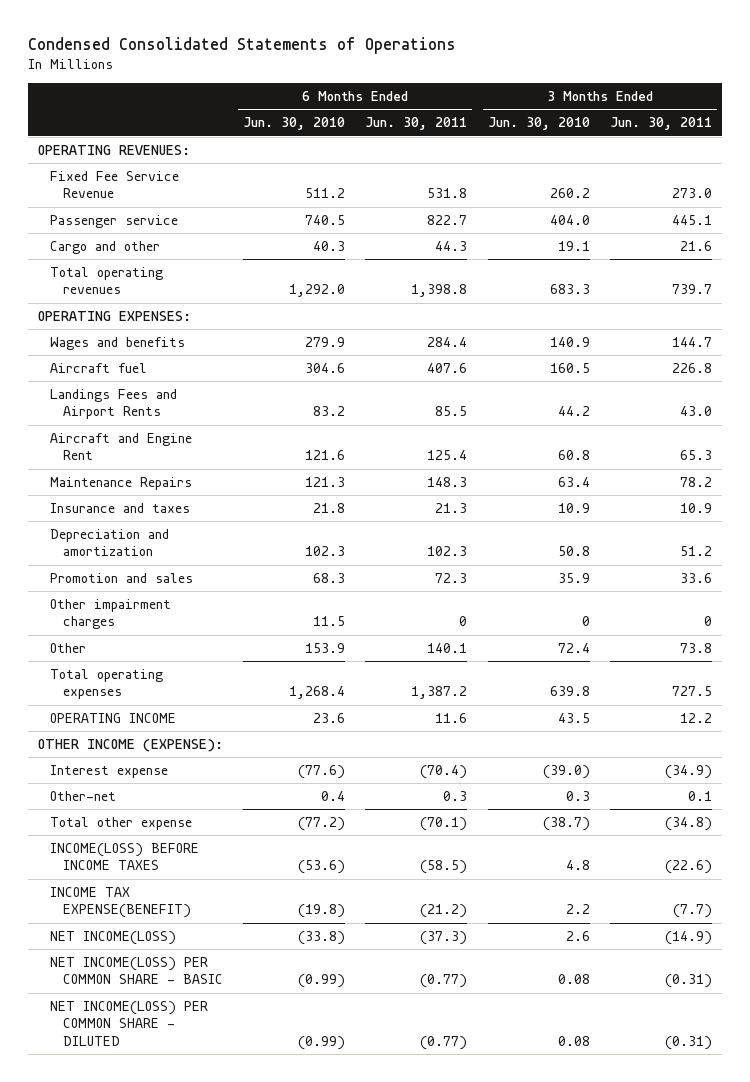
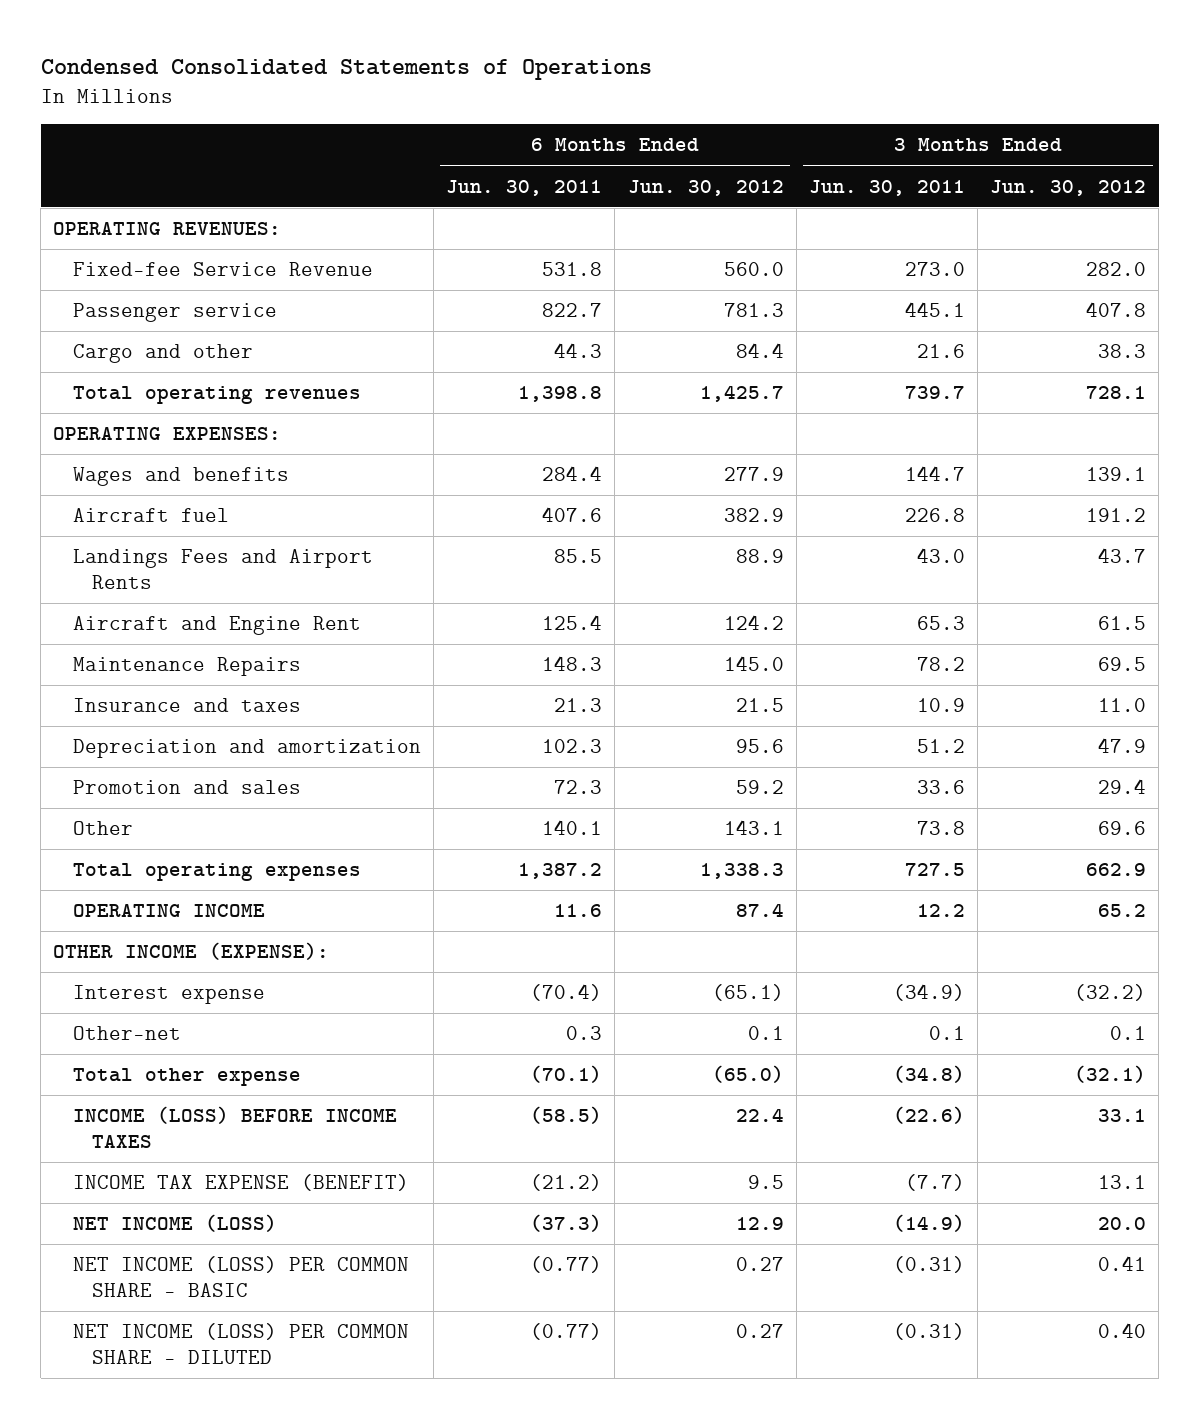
[243,117,346,131] Jun. 30, 2010 -> none
[487,117,590,131] Jun. 30, 2010 -> none
none -> [627,179,784,196] Jun. 30, 2012
none -> [990,179,1147,196] Jun. 30, 2012
[50,170,180,199] Fixed Fee Service Revenue -> [72,262,373,277] Fixed-fee Service Revenue
[50,598,172,630] Other impairment charges -> none
[50,842,200,871] INCOME(LOSS) BEFORE INCOME TAXES -> [72,1106,397,1149] INCOME (LOSS) BEFORE INCOME TAXES
[50,886,191,919] INCOME TAX EXPENSE(BENEFIT) -> [72,1174,409,1192] INCOME TAX EXPENSE (BENEFIT)
[50,930,177,945] NET INCOME(LOSS) -> [72,1214,277,1233] NET INCOME (LOSS)
[50,956,223,985] NET INCOME(LOSS) PER COMMON SHARE - BASIC -> [72,1256,409,1298] NET INCOME (LOSS) PER COMMON SHARE - BASIC
[50,1000,209,1046] NET INCOME(LOSS) PER COMMON SHARE - DILUTED -> [72,1323,409,1365] NET INCOME (LOSS) PER COMMON SHARE - DILUTED

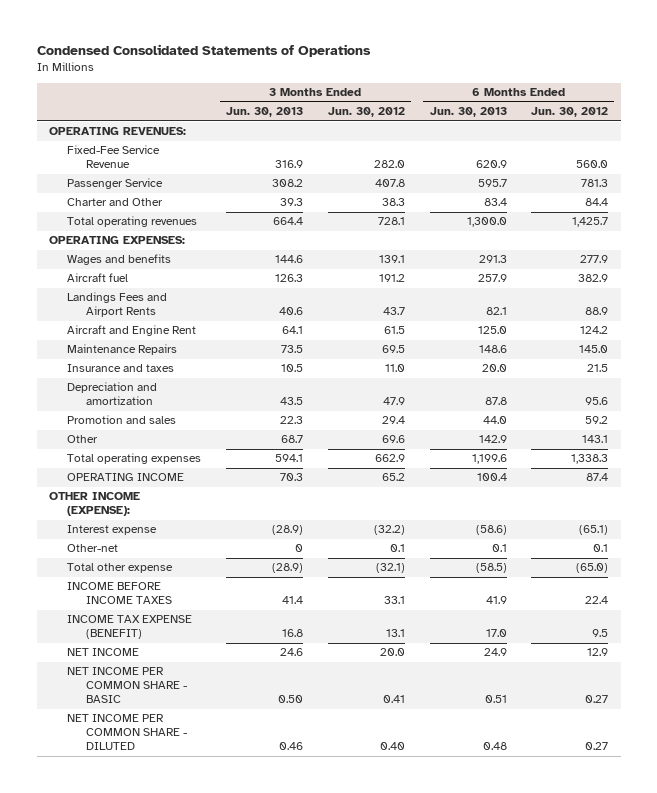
[446,179,603,196] Jun. 30, 2011 -> none
[808,179,965,196] Jun. 30, 2011 -> none
none -> [226,107,304,118] Jun. 30, 2013
none -> [429,107,507,118] Jun. 30, 2013
[72,262,373,277] Fixed-fee Service Revenue -> [67,145,161,169] Fixed-Fee Service Revenue
[72,303,277,323] Passenger service -> [67,178,164,190] Passenger Service
[72,344,253,364] Cargo and other -> [67,198,164,207] Charter and Other
[72,1106,397,1149] INCOME (LOSS) BEFORE INCOME TAXES -> [67,582,172,605] INCOME BEFORE INCOME TAXES
[72,1214,277,1233] NET INCOME (LOSS) -> [67,648,140,657] NET INCOME
[72,1256,409,1298] NET INCOME (LOSS) PER COMMON SHARE - BASIC -> [67,667,187,704] NET INCOME PER COMMON SHARE - BASIC
[72,1323,409,1365] NET INCOME (LOSS) PER COMMON SHARE - DILUTED -> [67,714,187,751] NET INCOME PER COMMON SHARE - DILUTED

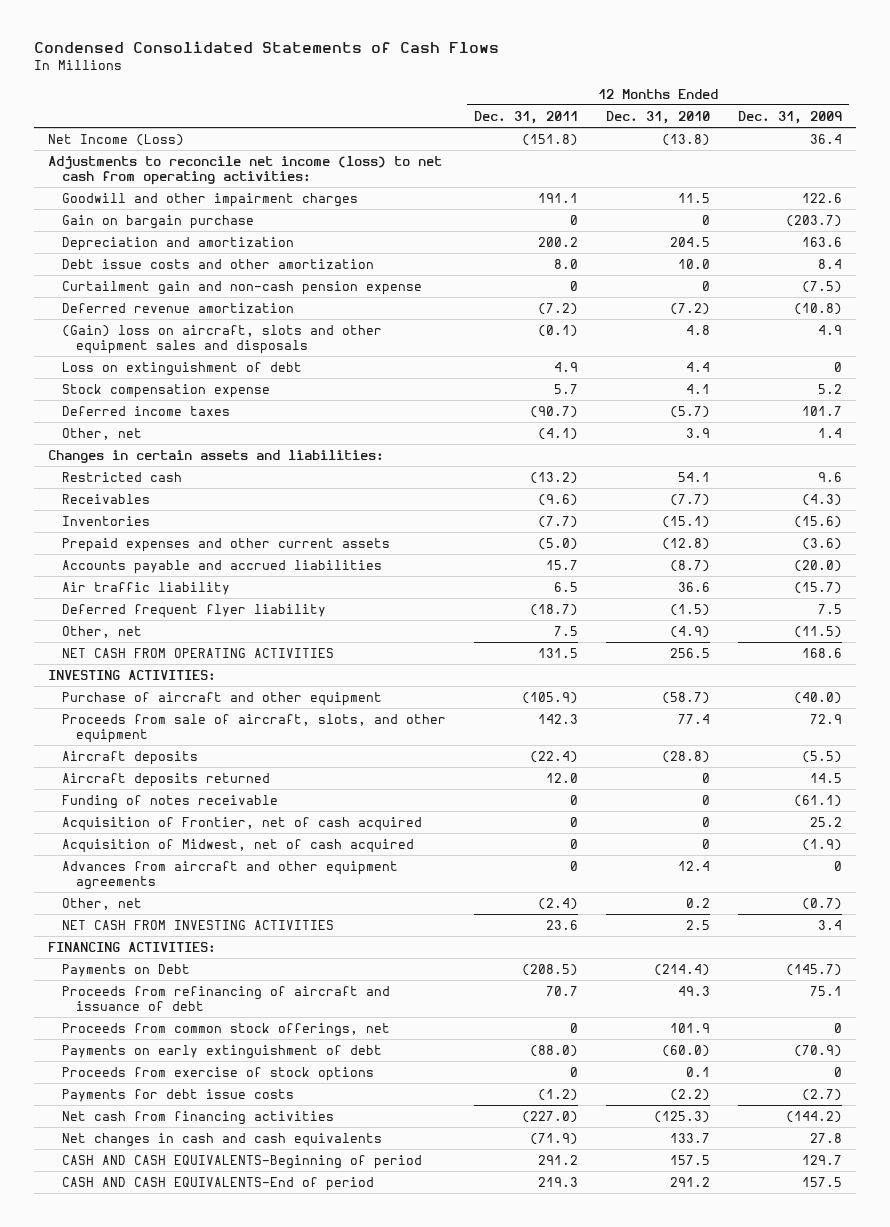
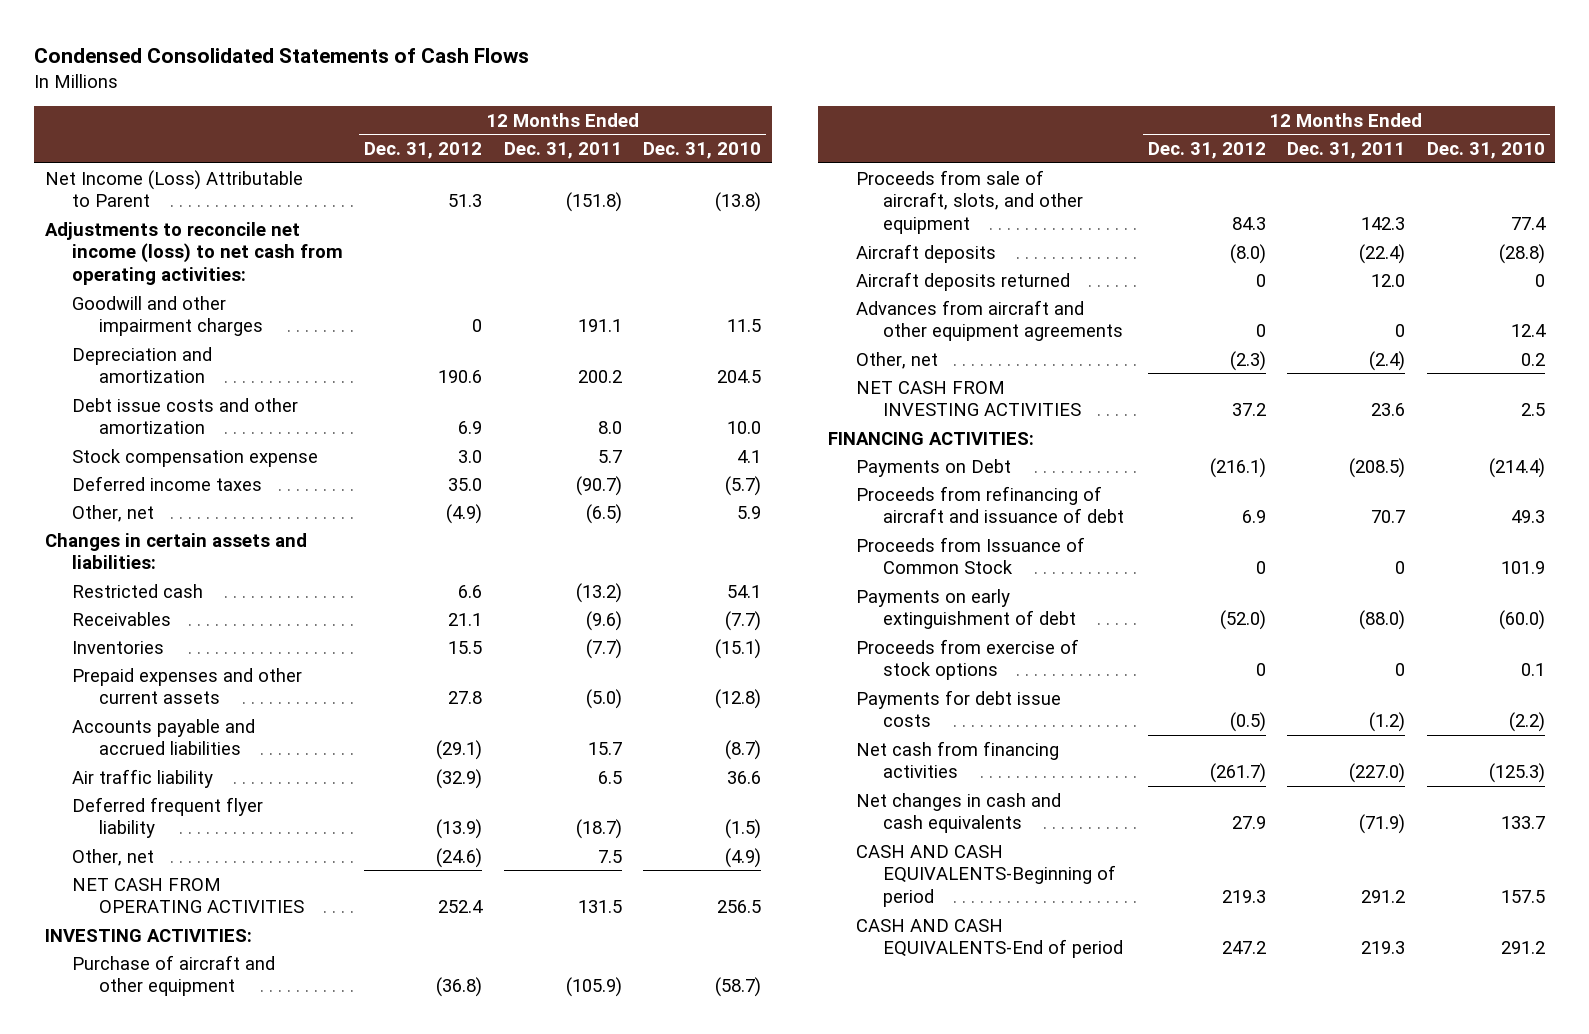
[738,110,843,124] Dec. 31, 2009 -> none
none -> [364,142,483,160] Dec. 31, 2012
[47,133,184,146] Net Income (Loss) -> [44,169,303,208] Net Income (Loss) Attributable to Parent
[61,214,254,229] Gain on bargain purchase -> none
[61,280,422,295] Curtailment gain and non-cash pension expense -> none
[61,302,294,313] Deferred revenue amortization -> none
[61,324,382,355] (Gain) loss on aircraft, slots and other equipment sales and disposals -> none
[61,361,302,376] Loss on extinguishment of debt -> none
[538,427,579,440] (4.1) -> [585,503,622,524] (6.5)
[686,427,711,438] 3.9 -> [737,505,762,519] 5.9
[61,794,278,809] Funding of notes receivable -> none
[61,816,422,831] Acquisition of Frontier, net of cash acquired -> none
[61,838,414,853] Acquisition of Midwest, net of cash acquired -> none
[61,1022,390,1037] Proceeds from common stock offerings, net -> [855,536,1085,575] Proceeds from Issuance of Common Stock

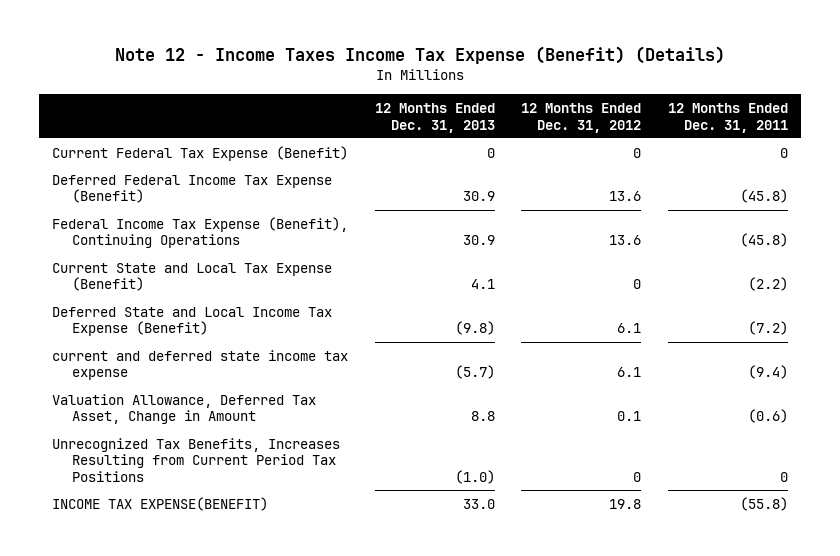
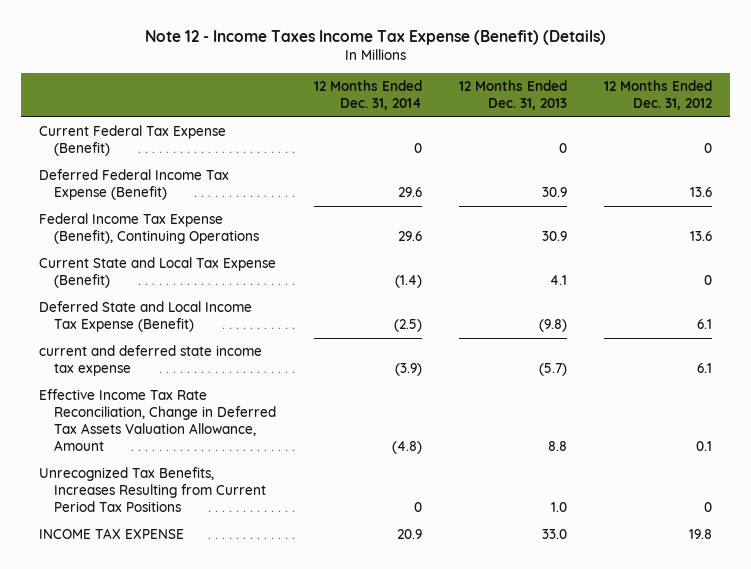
[667,102,788,133] 12 Months Ended Dec. 31, 2011 -> none
none -> [313,80,422,111] 12 Months Ended Dec. 31, 2014
[52,393,317,425] Valuation Allowance, Deferred Tax Asset, Change in Amount -> [39,389,276,451] Effective Income Tax Rate Reconciliation, Change in Deferred Tax Assets Valuation Allowance, Amount
[454,470,495,485] (1.0) -> [550,501,567,512] 1.0
[52,496,269,511] INCOME TAX EXPENSE(BENEFIT) -> [39,528,185,540] INCOME TAX EXPENSE

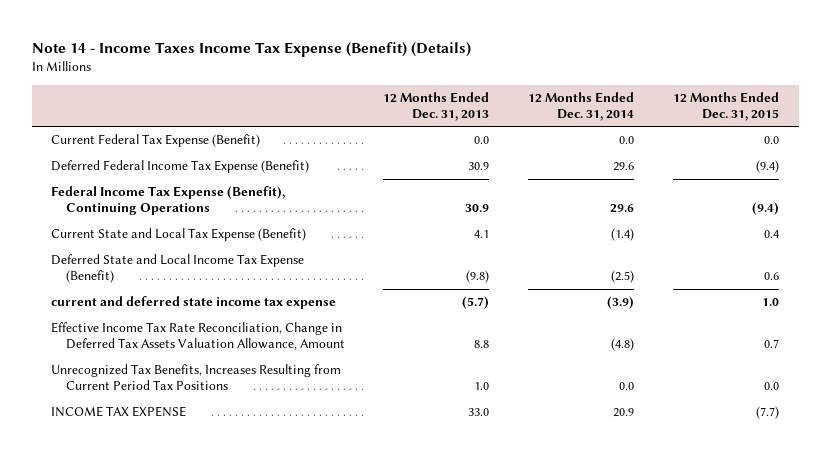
[144,29,606,45] Note 12 - Income Taxes Income Tax Expense (Benefit) (Details) -> [31,41,471,57] Note 14 - Income Taxes Income Tax Expense (Benefit) (Details)
[603,80,712,111] 12 Months Ended Dec. 31, 2012 -> none
none -> [673,92,780,121] 12 Months Ended Dec. 31, 2015
[413,143,422,154] 0 -> [619,136,635,145] 0.0
[558,143,567,154] 0 -> [474,136,490,145] 0.0
[413,501,422,512] 0 -> [619,382,635,391] 0.0

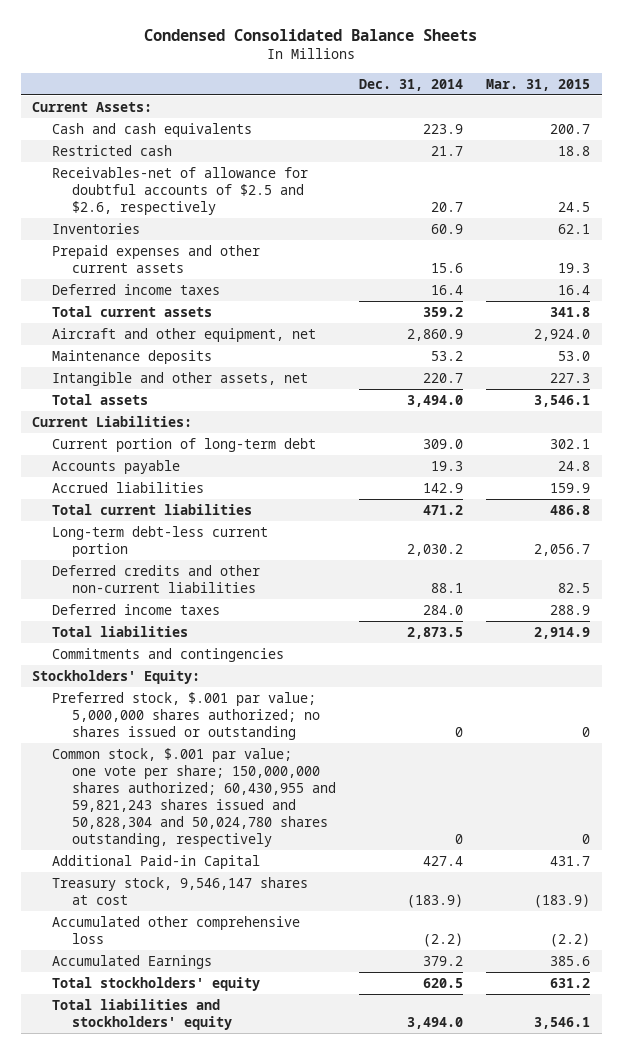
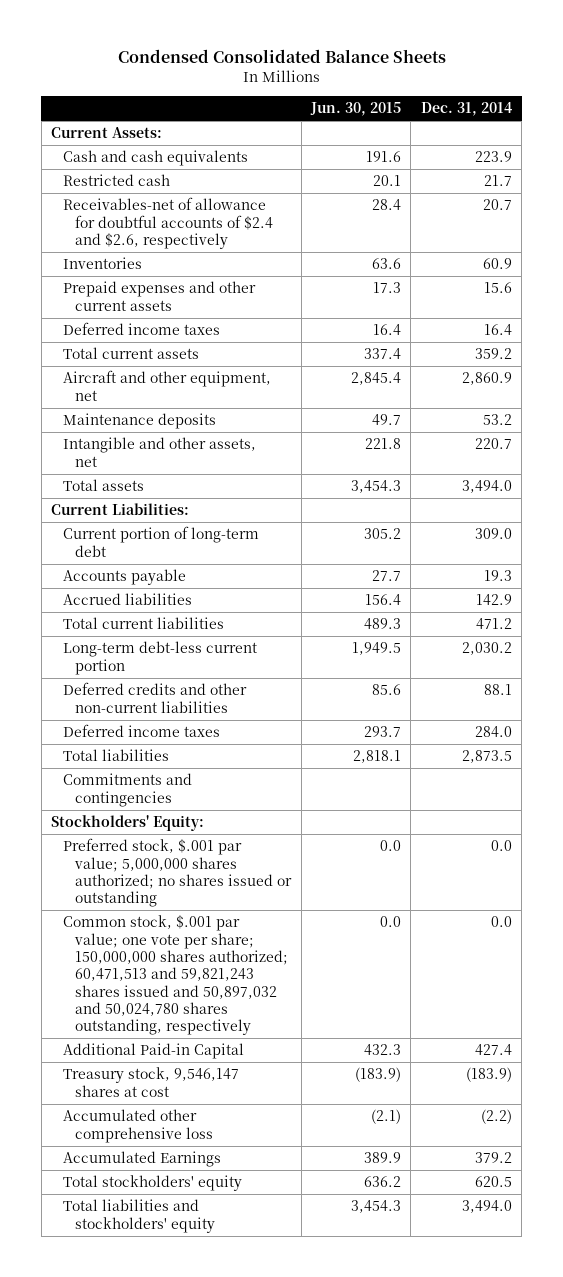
[486,78,591,91] Mar. 31, 2015 -> none
none -> [310,102,402,117] Jun. 30, 2015
[52,166,309,215] Receivables-net of allowance for doubtful accounts of $2.5 and $2.6, respectively -> [63,197,274,249] Receivables-net of allowance for doubtful accounts of $2.4 and $2.6, respectively
[454,726,463,737] 0 -> [490,840,512,852] 0.0
[52,747,336,847] Common stock, $.001 par value; one vote per share; 150,000,000 shares authorized; 60,430,955 and 59,821,243 shares issued and 50,828,304 and 50,024,780 shares outstanding, respectively -> [63,915,289,1036] Common stock, $.001 par value; one vote per share; 150,000,000 shares authorized; 60,471,513 and 59,821,243 shares issued and 50,897,032 and 50,024,780 shares outstanding, respectively
[454,833,463,844] 0 -> [490,916,512,928] 0.0

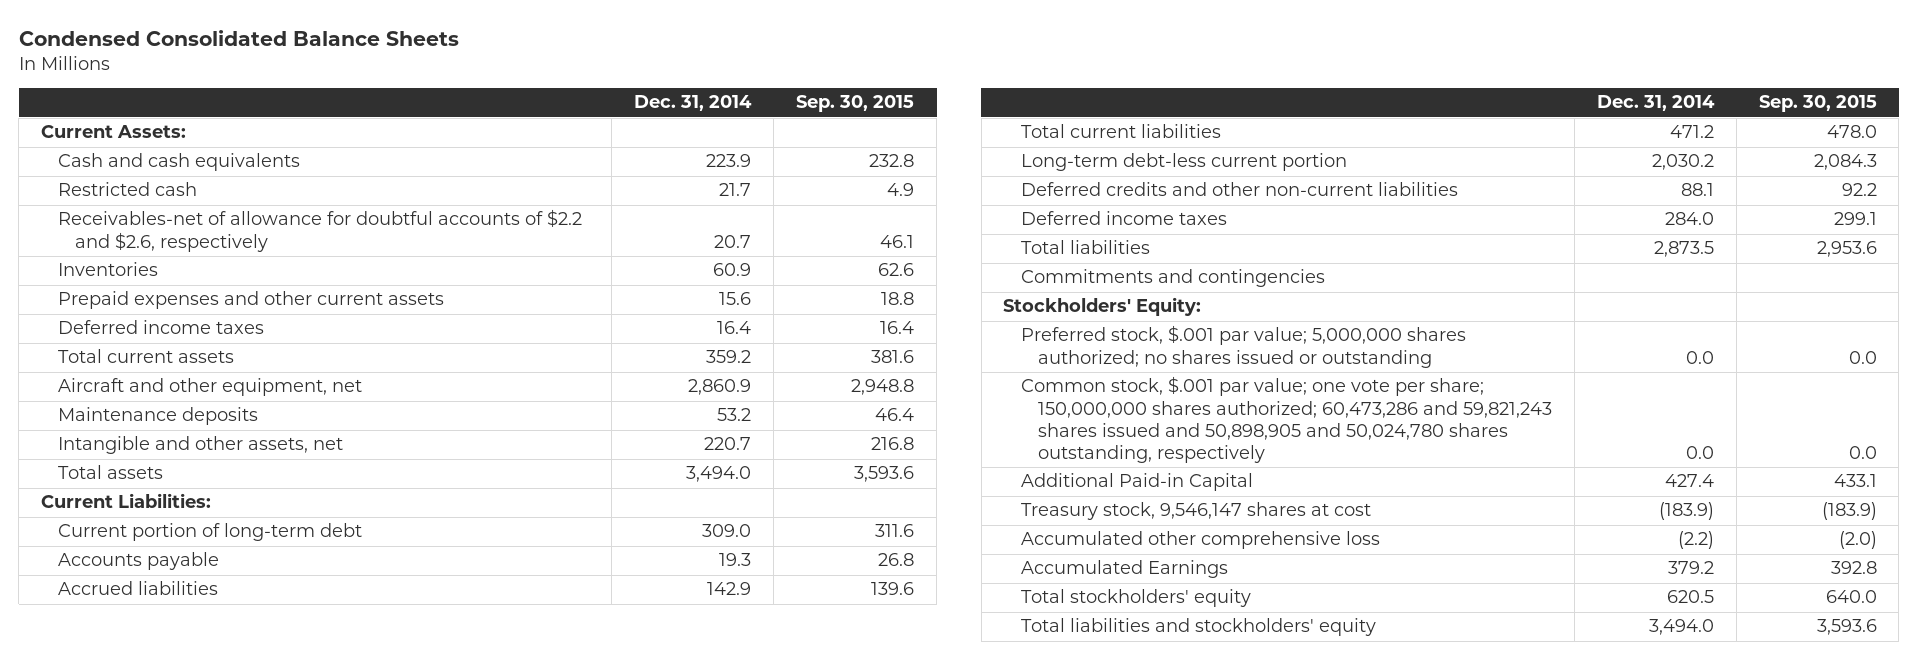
[310,102,402,117] Jun. 30, 2015 -> none
none -> [796,95,915,113] Sep. 30, 2015
[63,197,274,249] Receivables-net of allowance for doubtful accounts of $2.4 and $2.6, respectively -> [58,209,583,252] Receivables-net of allowance for doubtful accounts of $2.2 and $2.6, respectively
[63,915,289,1036] Common stock, $.001 par value; one vote per share; 150,000,000 shares authorized; 60,471,513 and 59,821,243 shares issued and 50,897,032 and 50,024,780 shares outstanding, respectively -> [1020,376,1552,464] Common stock, $.001 par value; one vote per share; 150,000,000 shares authorized; 60,473,286 and 59,821,243 shares issued and 50,898,905 and 50,024,780 shares outstanding, respectively

